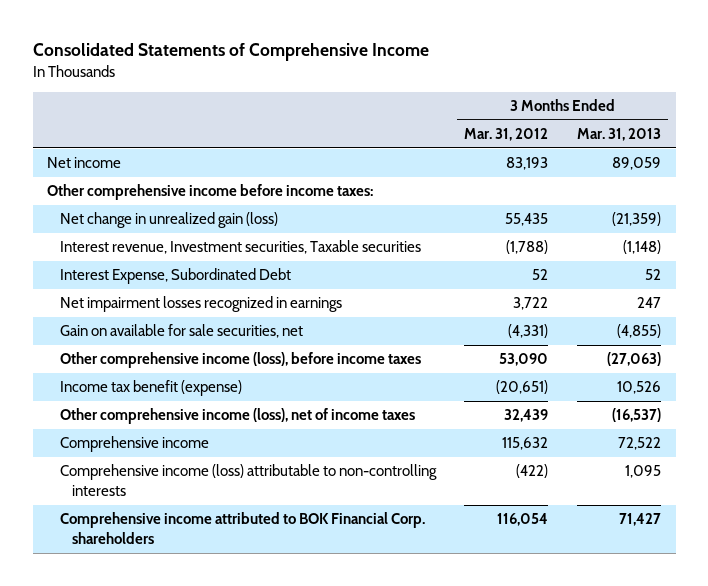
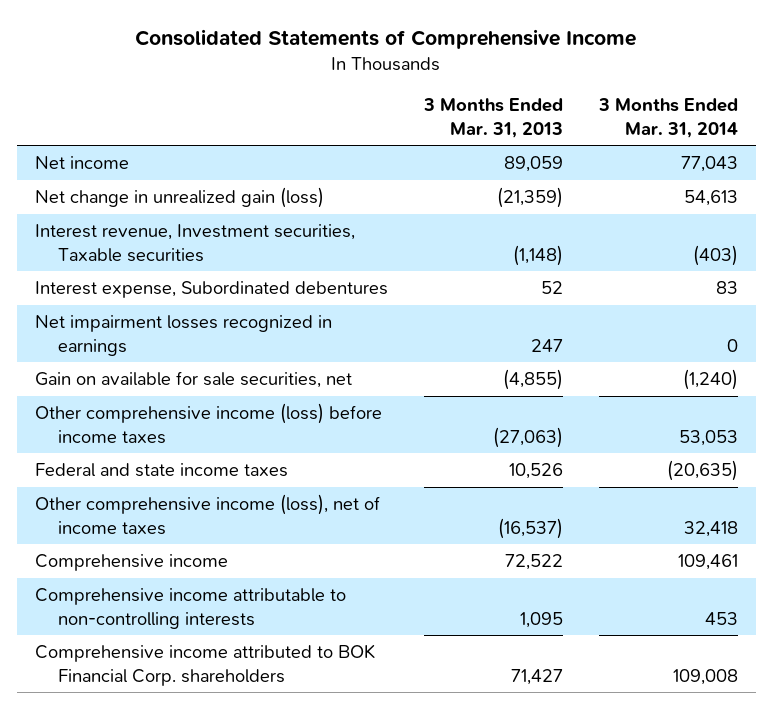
[464,128,549,142] Mar. 31, 2012 -> none
none -> [597,97,738,138] 3 Months Ended Mar. 31, 2014
[46,184,373,201] Other comprehensive income before income taxes: -> none
[59,268,291,285] Interest Expense, Subordinated Debt -> [34,281,388,299] Interest expense, Subordinated debentures
[59,352,421,369] Other comprehensive income (loss), before income taxes -> [34,403,382,444] Other comprehensive income (loss) before income taxes
[59,380,242,397] Income tax benefit (expense) -> [34,463,288,478] Federal and state income taxes
[59,464,437,497] Comprehensive income (loss) attributable to non-controlling interests -> [34,588,346,629] Comprehensive income attributable to non-controlling interests

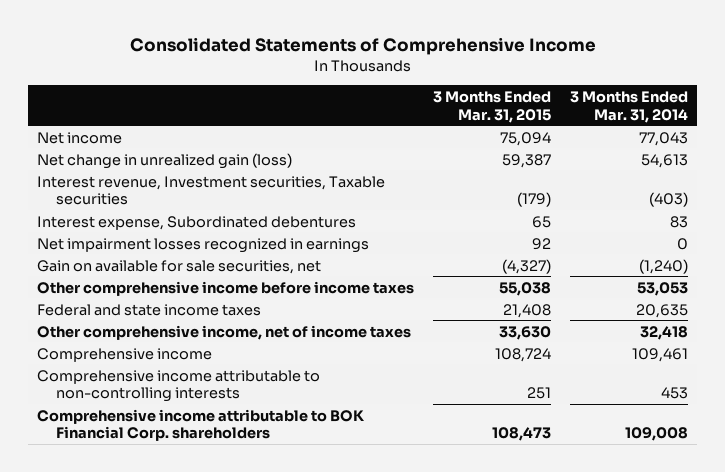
[422,97,563,138] 3 Months Ended Mar. 31, 2013 -> none
none -> [433,90,552,123] 3 Months Ended Mar. 31, 2015
[34,403,382,444] Other comprehensive income (loss) before income taxes -> [37,280,415,296] Other comprehensive income before income taxes
[666,460,738,482] (20,635) -> [635,303,688,318] 20,635
[34,494,380,535] Other comprehensive income (loss), net of income taxes -> [37,324,412,340] Other comprehensive income, net of income taxes
[34,644,375,686] Comprehensive income attributed to BOK Financial Corp. shareholders -> [37,408,366,442] Comprehensive income attributable to BOK Financial Corp. shareholders

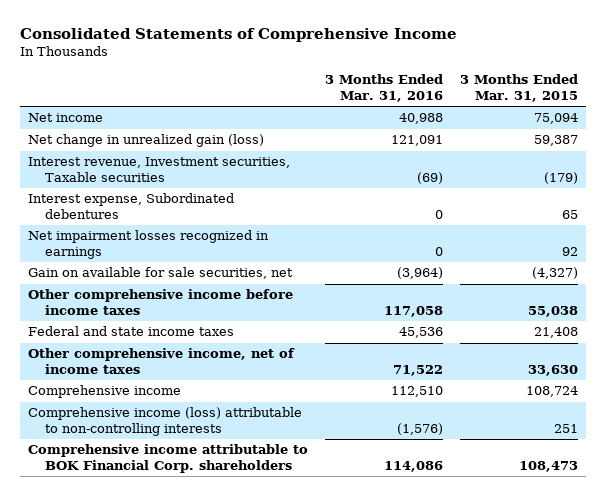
[569,90,688,123] 3 Months Ended Mar. 31, 2014 -> none
none -> [324,74,443,103] 3 Months Ended Mar. 31, 2016
[37,369,321,403] Comprehensive income attributable to non-controlling interests -> [28,407,303,437] Comprehensive income (loss) attributable to non-controlling interests

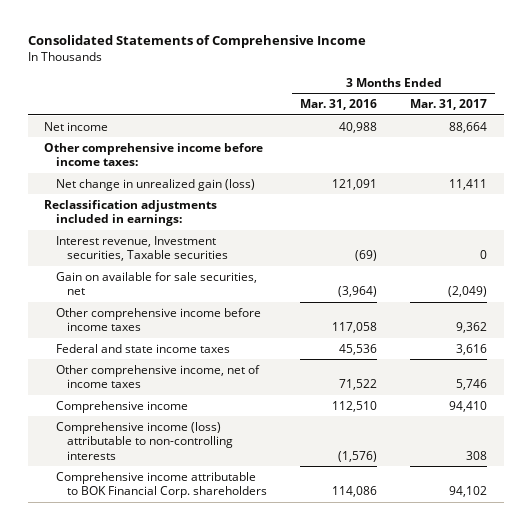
[459,74,578,103] 3 Months Ended Mar. 31, 2015 -> none
none -> [410,99,488,111] Mar. 31, 2017
none -> [44,142,264,167] Other comprehensive income before income taxes:
none -> [44,199,218,227] Reclassification adjustments included in earnings:
[28,193,235,220] Interest expense, Subordinated debentures -> none
[28,230,270,260] Net impairment losses recognized in earnings -> none

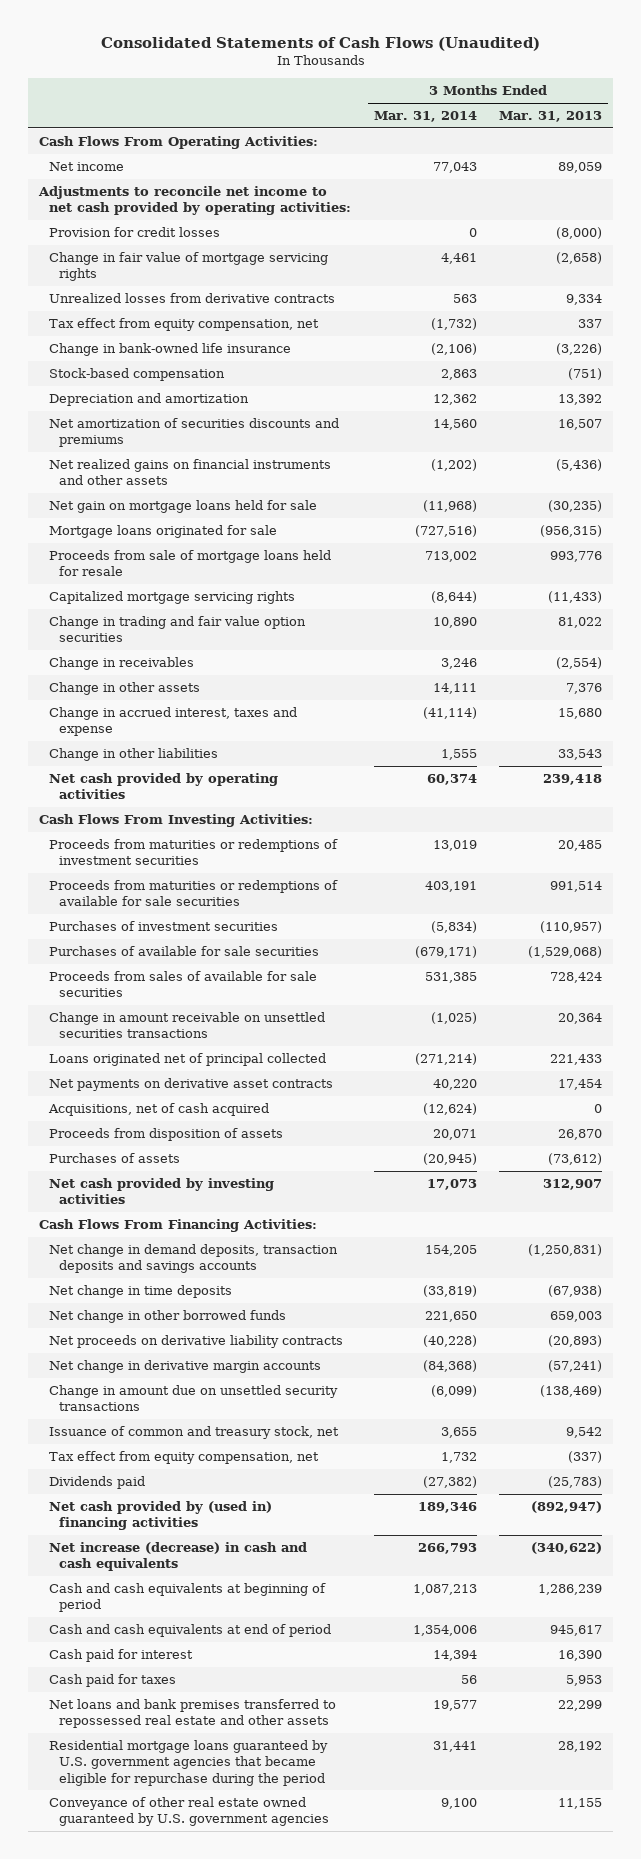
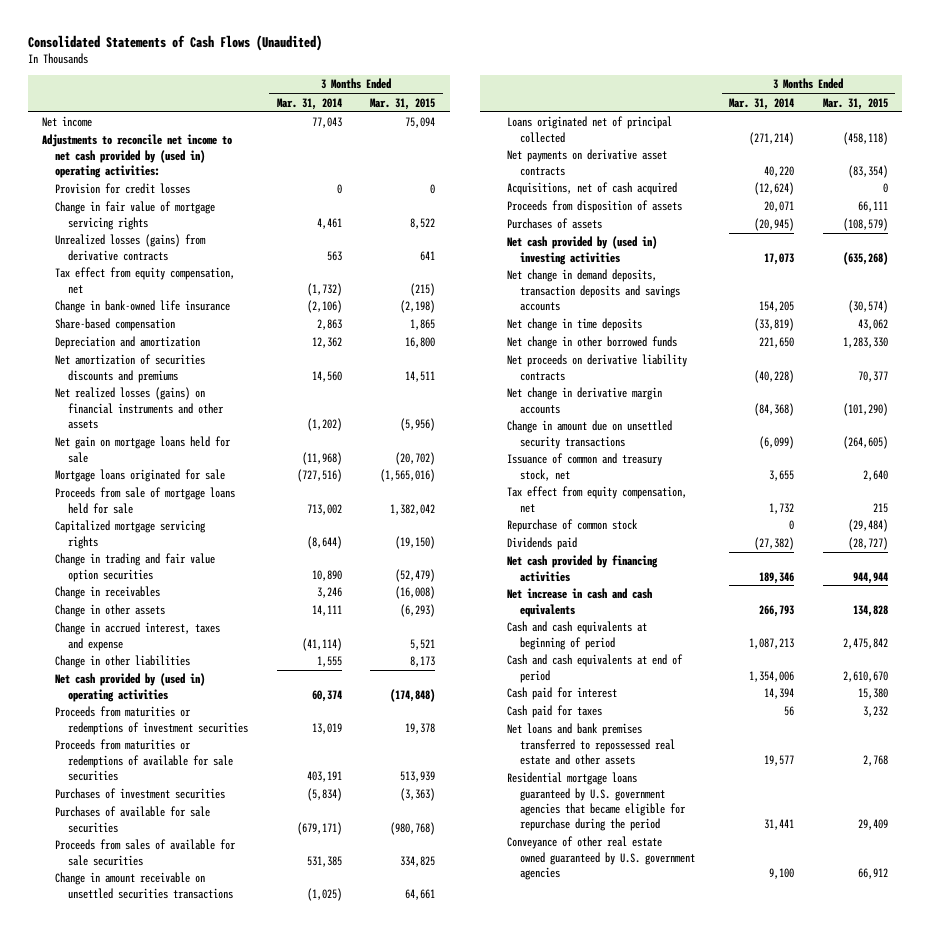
[499,111,603,123] Mar. 31, 2013 -> none
none -> [370,97,436,110] Mar. 31, 2015
[39,136,319,150] Cash Flows From Operating Activities: -> none
[38,186,352,216] Adjustments to reconcile net income to net cash provided by operating activities: -> [42,134,233,178] Adjustments to reconcile net income to net cash provided by (used in) operating activities:
[49,293,336,304] Unrealized losses from derivative contracts -> [55,234,207,261] Unrealized losses (gains) from derivative contracts
[49,368,226,382] Stock-based compensation -> [55,318,176,332] Share-based compensation
[49,459,332,486] Net realized gains on financial instruments and other assets -> [55,387,224,429] Net realized losses (gains) on financial instruments and other assets
[49,550,332,577] Proceeds from sale of mortgage loans held for resale -> [55,487,236,514] Proceeds from sale of mortgage loans held for sale
[39,814,314,828] Cash Flows From Investing Activities: -> none
[49,773,279,800] Net cash provided by operating activities -> [55,673,206,702] Net cash provided by (used in) operating activities
[39,1219,318,1233] Cash Flows From Financing Activities: -> none
[49,1178,275,1205] Net cash provided by investing activities -> [507,236,658,265] Net cash provided by (used in) investing activities
none -> [507,519,639,533] Repurchase of common stock
[49,1501,273,1531] Net cash provided by (used in) financing activities -> [507,555,659,582] Net cash provided by financing activities
[49,1542,308,1572] Net increase (decrease) in cash and cash equivalents -> [507,588,653,617] Net increase in cash and cash equivalents

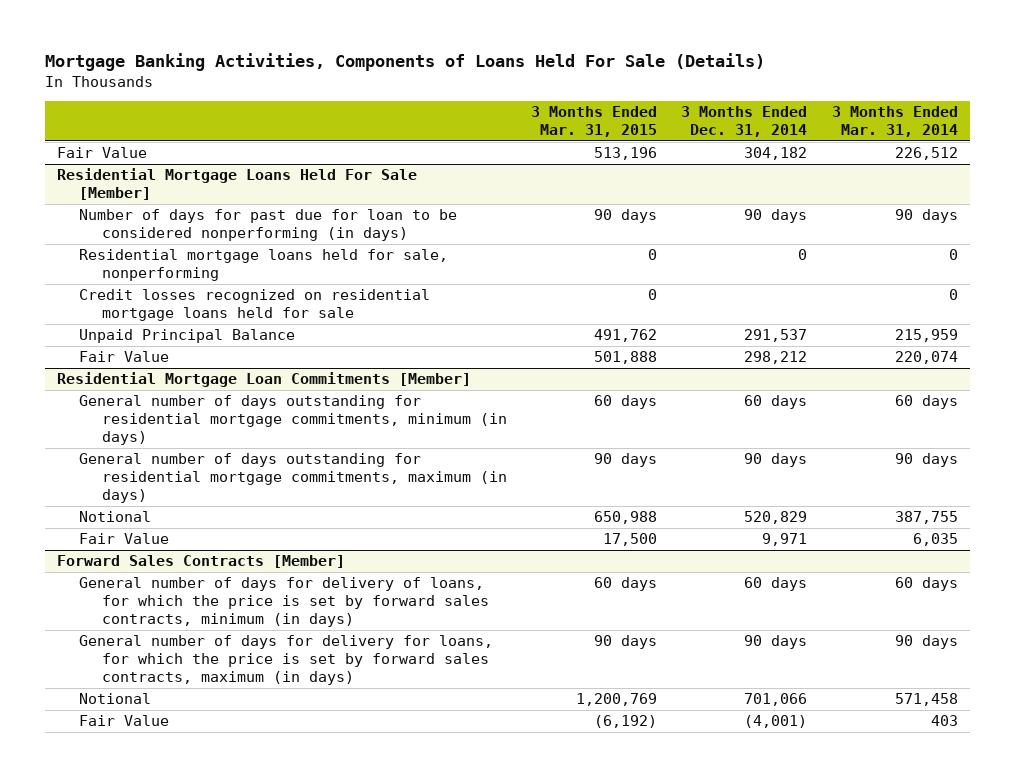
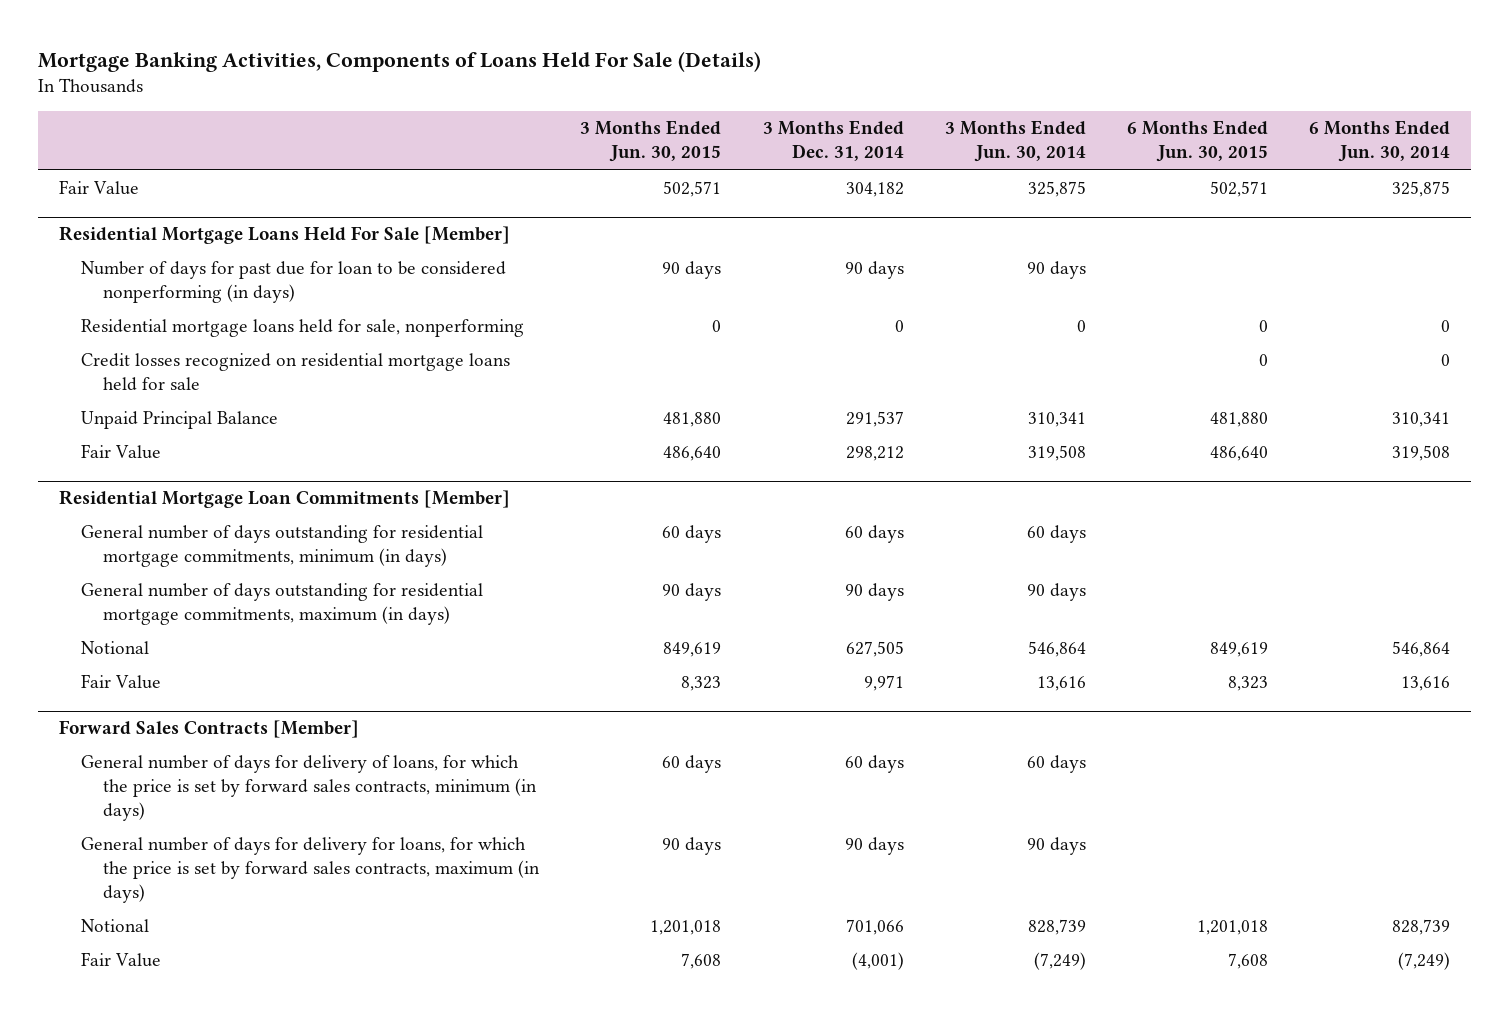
[531,105,658,137] 3 Months Ended Mar. 31, 2015 -> none
[831,105,958,137] 3 Months Ended Mar. 31, 2014 -> none
none -> [580,120,722,163] 3 Months Ended Jun. 30, 2015
none -> [944,120,1086,163] 3 Months Ended Jun. 30, 2014
none -> [1127,120,1269,163] 6 Months Ended Jun. 30, 2015
none -> [1309,120,1451,163] 6 Months Ended Jun. 30, 2014
[744,511,808,525] 520,829 -> [845,641,904,658] 627,505

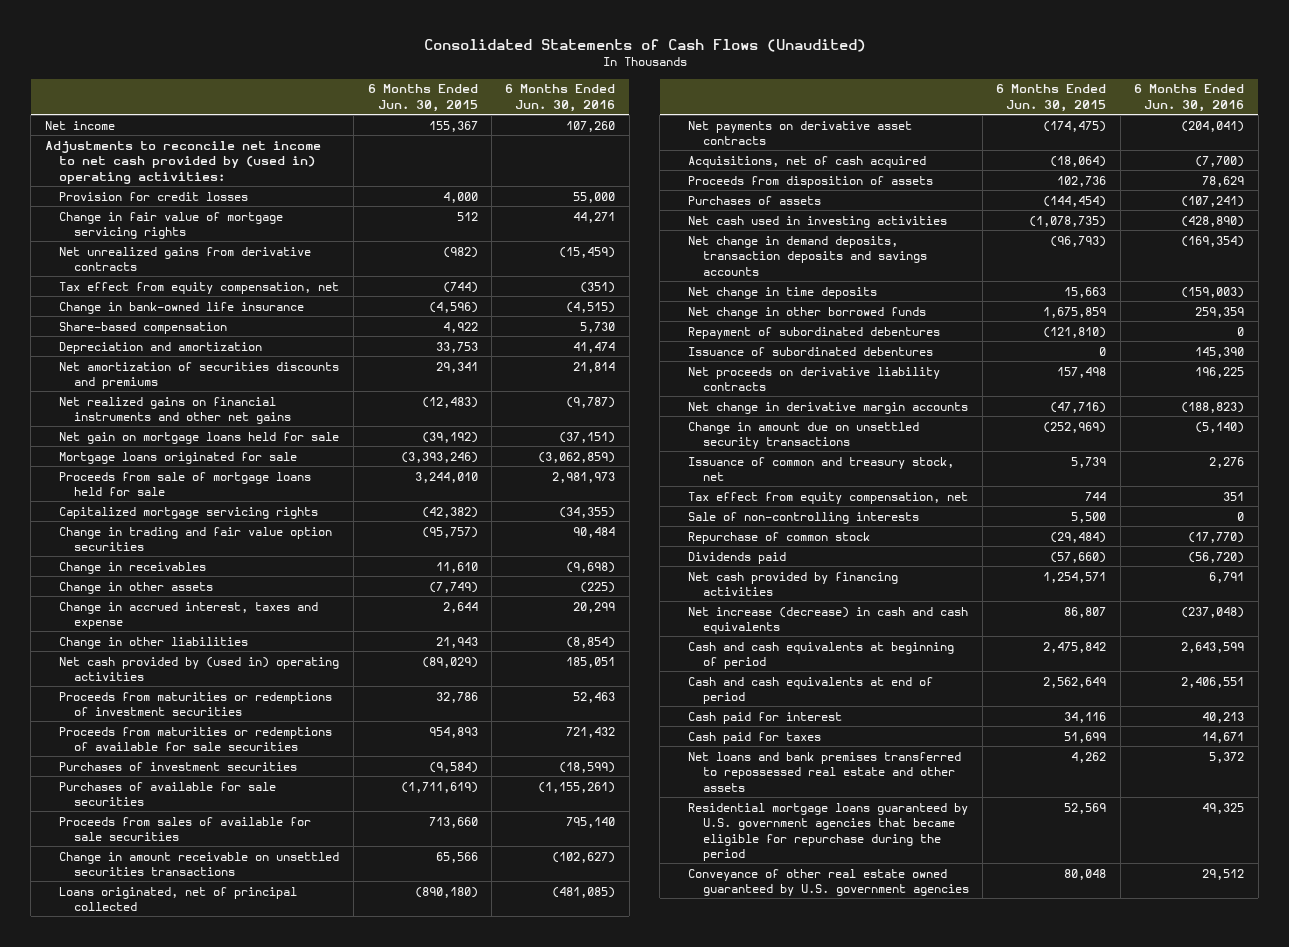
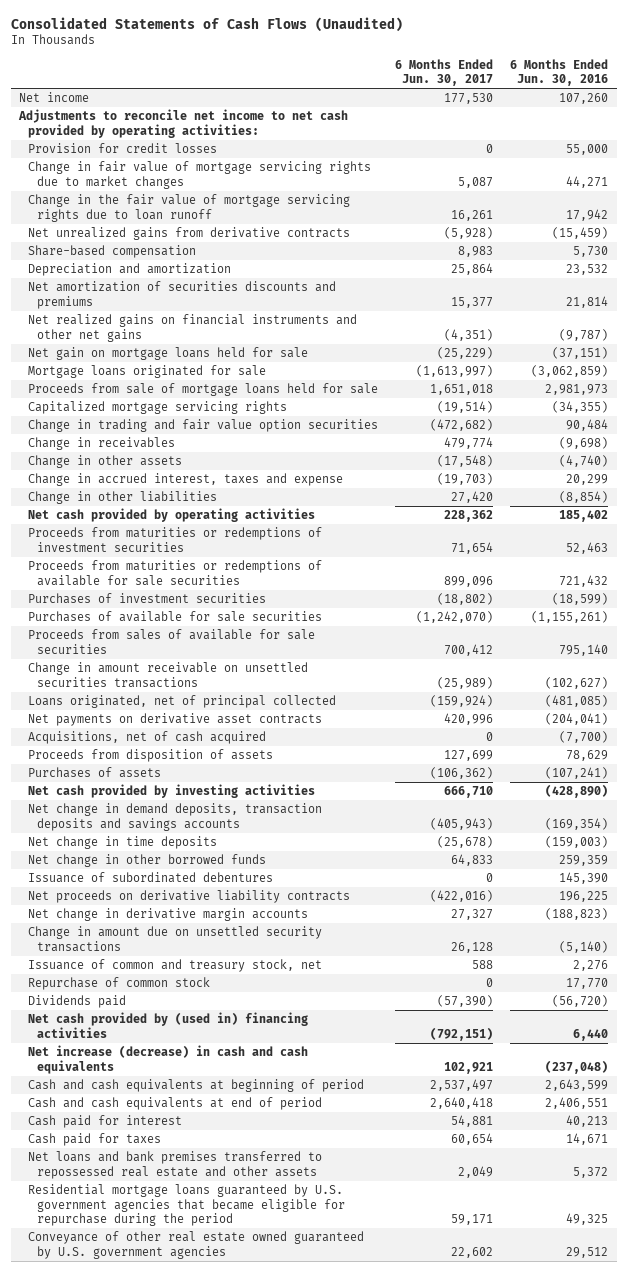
[367,84,478,112] 6 Months Ended Jun. 30, 2015 -> none
none -> [395,58,494,87] 6 Months Ended Jun. 30, 2017
[44,140,321,184] Adjustments to reconcile net income to net cash provided by (used in) operating activities: -> [18,109,349,138] Adjustments to reconcile net income to net cash provided by operating activities:
[59,211,284,240] Change in fair value of mortgage servicing rights -> [27,161,371,189] Change in fair value of mortgage servicing rights due to market changes
none -> [27,194,350,222] Change in the fair value of mortgage servicing rights due to loan runoff
[59,281,340,294] Tax effect from equity compensation, net -> none
[59,301,305,314] Change in bank-owned life insurance -> none
[573,341,616,353] 41,474 -> [566,264,609,276] 23,532
[580,581,616,593] (225) -> [559,455,609,468] (4,740)
[59,656,340,682] Net cash provided by (used in) operating activities -> [27,508,315,523] Net cash provided by operating activities
[566,656,616,668] 185,051 -> [559,510,609,523] 185,402
[688,215,948,228] Net cash used in investing activities -> [27,784,315,799] Net cash provided by investing activities
[688,326,941,339] Repayment of subordinated debentures -> none
[688,491,969,504] Tax effect from equity compensation, net -> none
[688,511,920,524] Sale of non-controlling interests -> none
[1188,531,1245,543] (17,770) -> [566,978,609,990] 17,770
[688,571,899,597] Net cash provided by financing activities -> [27,1012,308,1038] Net cash provided by (used in) financing activities
[1209,571,1245,583] 6,791 -> [573,1028,609,1041] 6,440

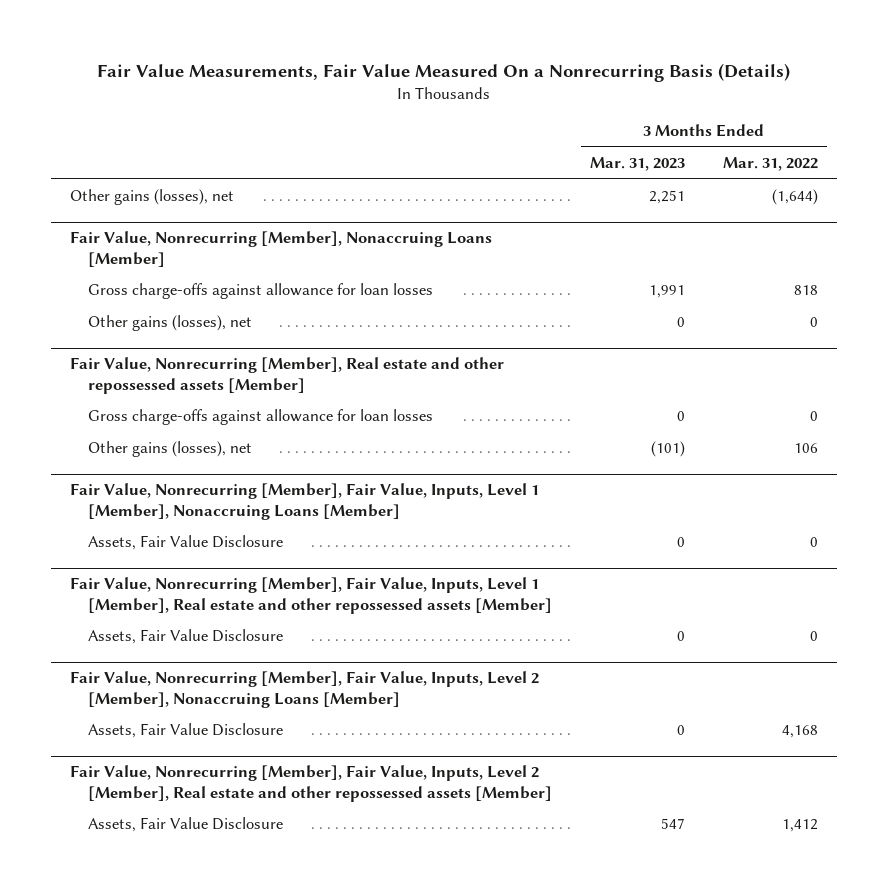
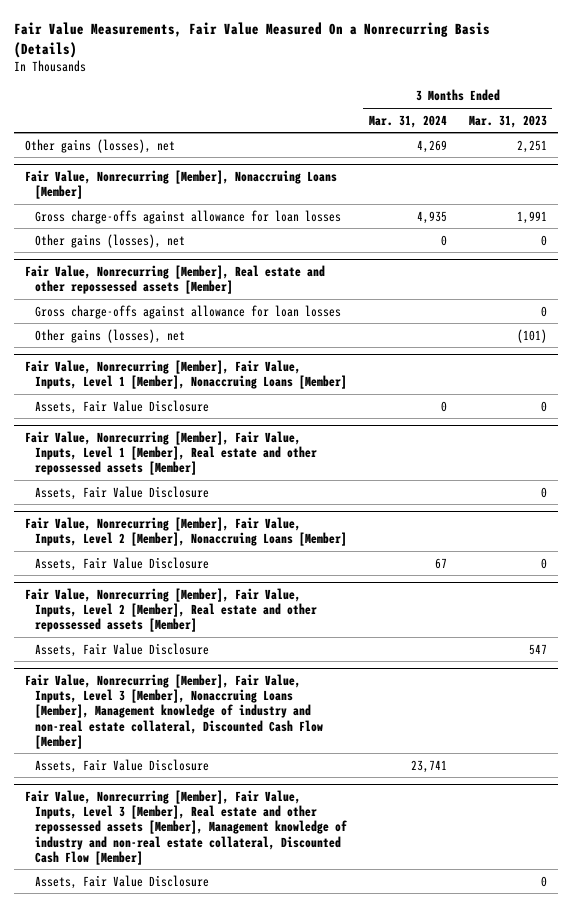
[722,157,818,172] Mar. 31, 2022 -> none
none -> [368,114,447,128] Mar. 31, 2024
none -> [25,674,323,749] Fair Value, Nonrecurring [Member], Fair Value, Inputs, Level 3 [Member], Nonaccruing Loans [Member], Management knowledge of industry and non-real estate collateral, Discounted Cash Flow [Member]
none -> [34,758,209,773] Assets, Fair Value Disclosure
none -> [25,790,347,865] Fair Value, Nonrecurring [Member], Fair Value, Inputs, Level 3 [Member], Real estate and other repossessed assets [Member], Management knowledge of industry and non-real estate collateral, Discounted Cash Flow [Member]
none -> [34,874,209,889] Assets, Fair Value Disclosure

